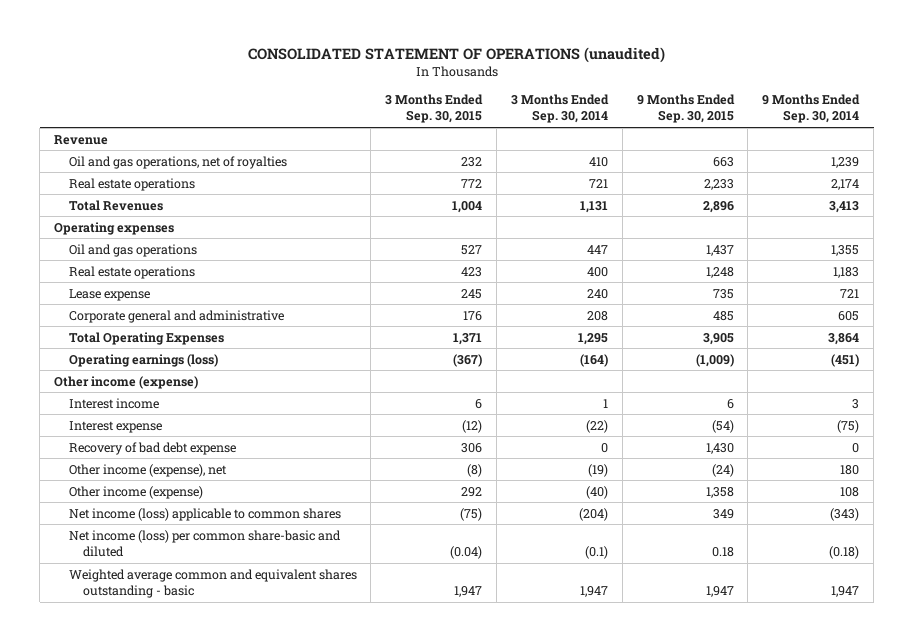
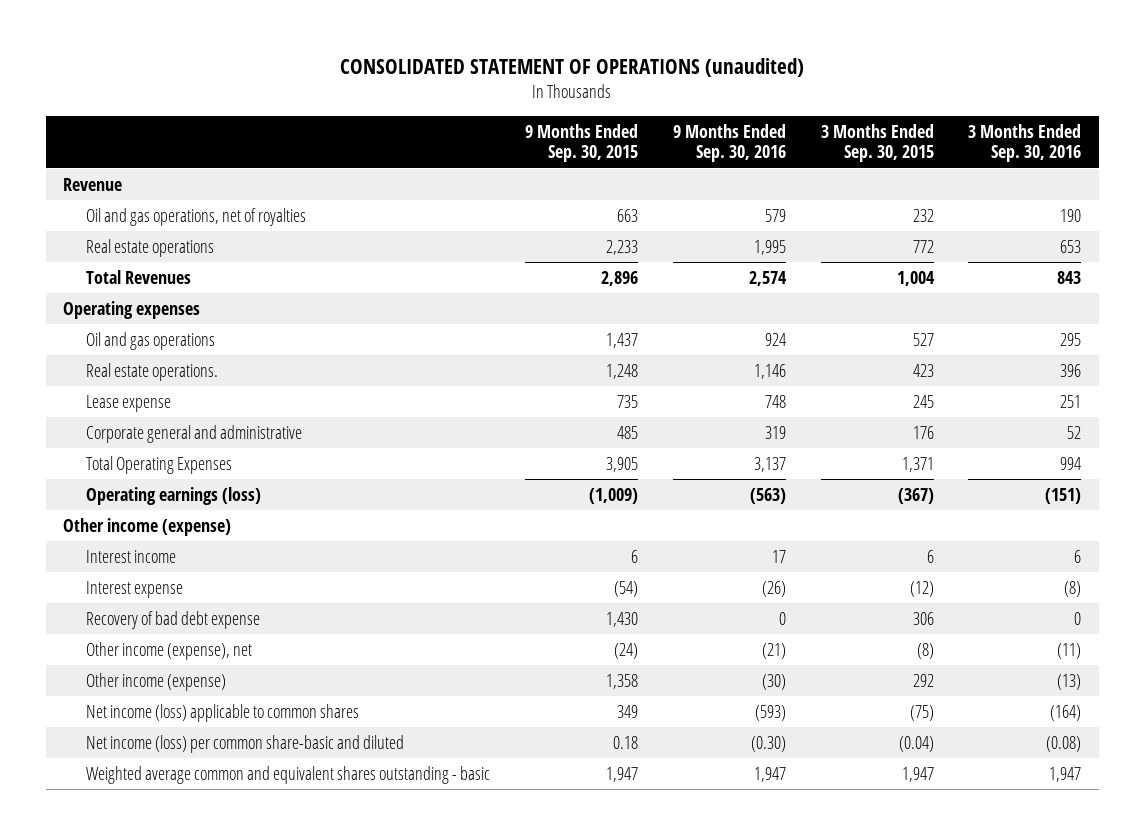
[510,94,609,124] 3 Months Ended Sep. 30, 2014 -> none
[762,94,861,124] 9 Months Ended Sep. 30, 2014 -> none
none -> [672,123,786,163] 9 Months Ended Sep. 30, 2016
none -> [968,123,1082,163] 3 Months Ended Sep. 30, 2016
[68,265,195,279] Real estate operations -> [85,363,218,382] Real estate operations.

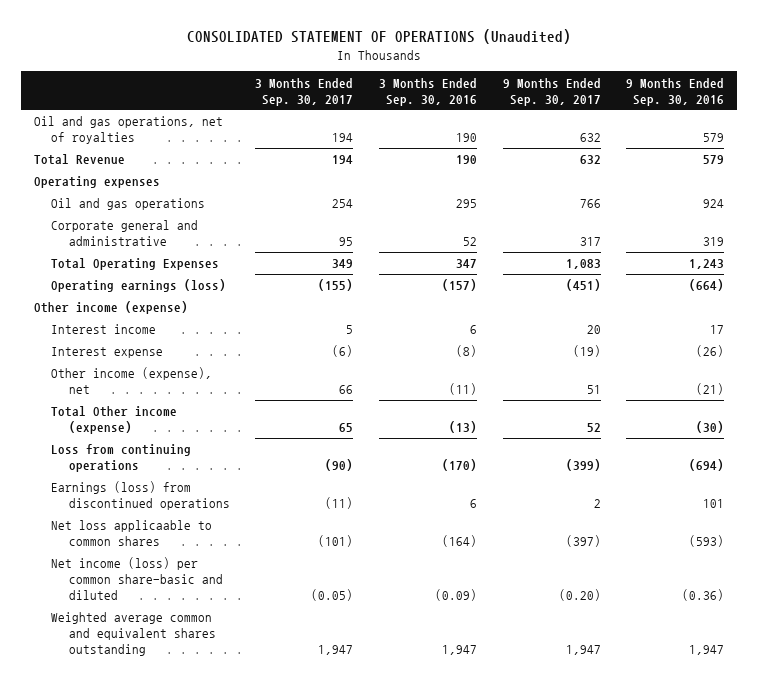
[340,57,805,77] CONSOLIDATED STATEMENT OF OPERATIONS (unaudited) -> [187,29,572,45] CONSOLIDATED STATEMENT OF OPERATIONS (Unaudited)
[524,123,638,163] 9 Months Ended Sep. 30, 2015 -> none
[820,123,934,163] 3 Months Ended Sep. 30, 2015 -> none
none -> [255,77,354,106] 3 Months Ended Sep. 30, 2017
none -> [502,77,601,106] 9 Months Ended Sep. 30, 2017
[63,178,123,192] Revenue -> none
[85,239,214,258] Real estate operations -> none
[85,270,191,285] Total Revenues -> [34,154,126,166] Total Revenue
[748,271,787,287] 2,574 -> [703,155,725,165] 579
[1057,271,1082,285] 843 -> [455,155,477,165] 190
[85,363,218,382] Real estate operations. -> none
[85,395,171,413] Lease expense -> none
[753,457,786,473] 3,137 -> [689,259,725,270] 1,243
[1060,457,1082,471] 994 -> [455,259,477,269] 347
[749,488,786,505] (563) -> [689,279,725,292] (664)
[1045,488,1082,505] (151) -> [441,279,477,292] (157)
[85,611,260,630] Recovery of bad debt expense -> none
[85,673,226,692] Other income (expense) -> [51,406,178,435] Total Other income (expense)
none -> [51,444,192,473] Loss from continuing operations
none -> [51,481,230,511] Earnings (loss) from discontinued operations
[85,704,359,723] Net income (loss) applicable to common shares -> [51,520,213,547] Net loss applicaable to common shares
[750,736,786,753] (0.30) -> [682,589,725,602] (0.36)
[1046,736,1082,753] (0.08) -> [434,589,477,602] (0.09)
[85,766,490,785] Weighted average common and equivalent shares outstanding - basic -> [51,612,216,657] Weighted average common and equivalent shares outstanding

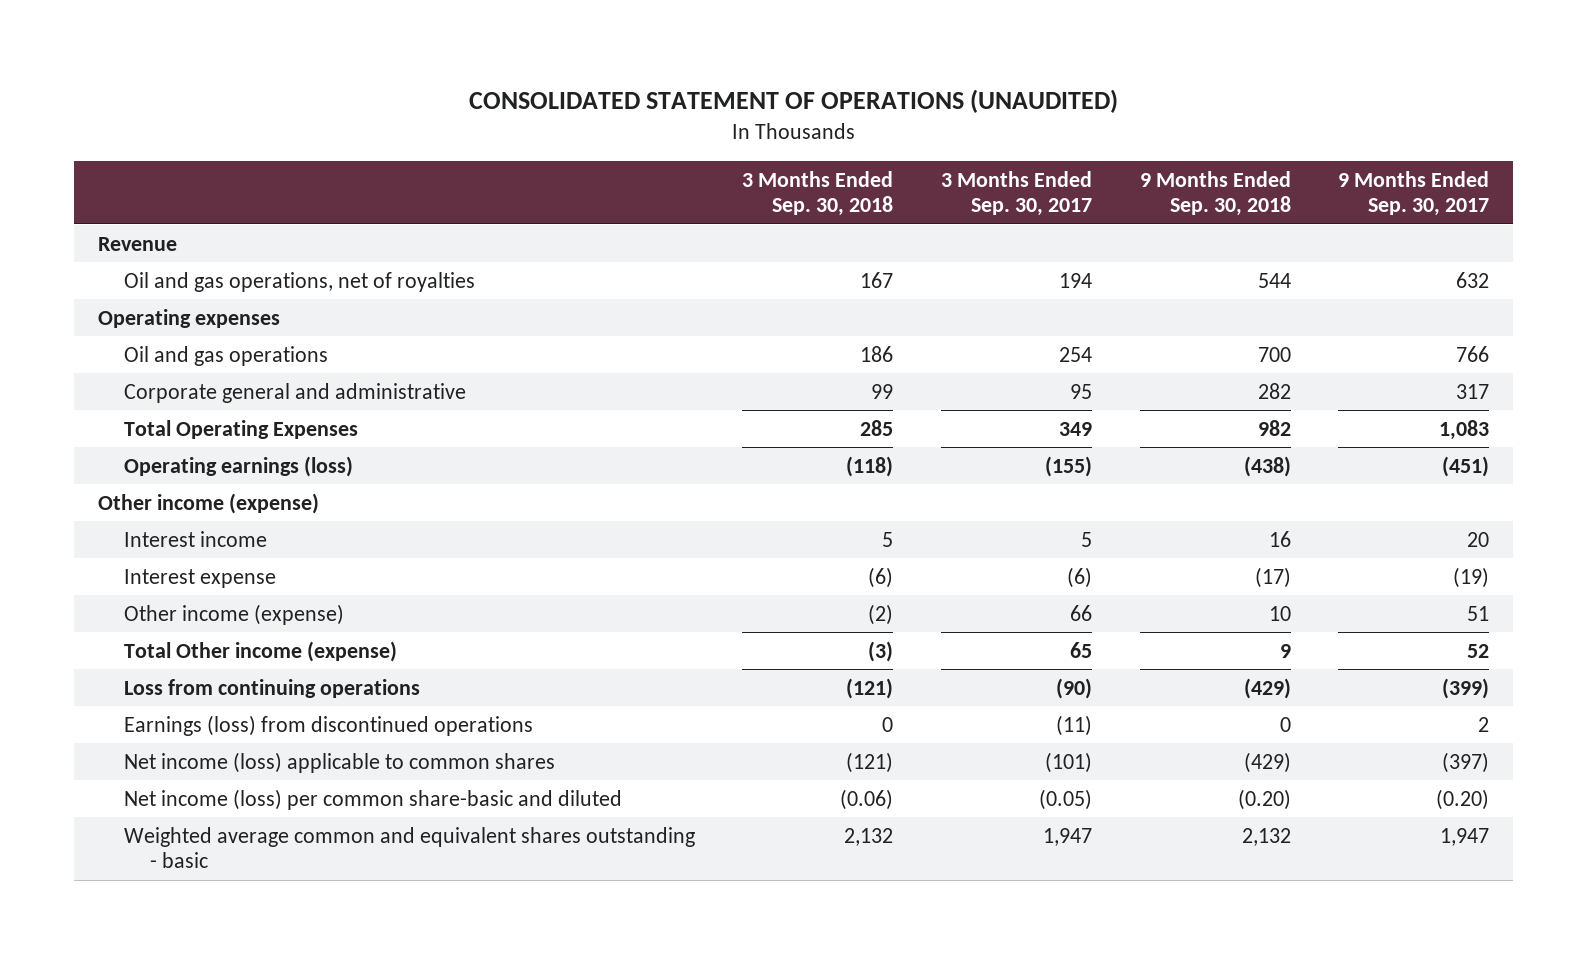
[187,29,572,45] CONSOLIDATED STATEMENT OF OPERATIONS (Unaudited) -> [468,88,1118,113] CONSOLIDATED STATEMENT OF OPERATIONS (UNAUDITED)
[378,77,477,106] 3 Months Ended Sep. 30, 2016 -> none
[626,77,725,106] 9 Months Ended Sep. 30, 2016 -> none
none -> [742,170,894,217] 3 Months Ended Sep. 30, 2018
none -> [1139,170,1291,217] 9 Months Ended Sep. 30, 2018
none -> [97,236,177,251] Revenue
[34,154,126,166] Total Revenue -> none
[51,367,213,395] Other income (expense), net -> [123,603,344,625] Other income (expense)
[51,520,213,547] Net loss applicaable to common shares -> [123,751,555,773] Net income (loss) applicable to common shares
[51,612,216,657] Weighted average common and equivalent shares outstanding -> [123,826,695,869] Weighted average common and equivalent shares outstanding - basic

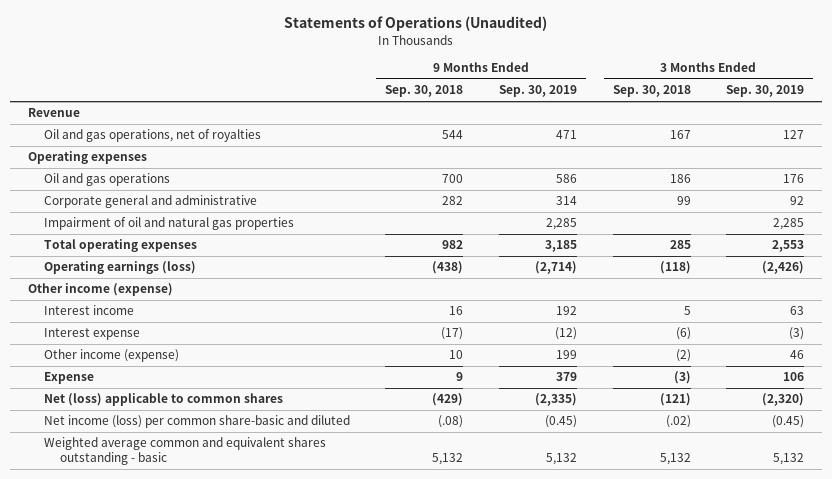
[468,88,1118,113] CONSOLIDATED STATEMENT OF OPERATIONS (UNAUDITED) -> [283,16,547,32] Statements of Operations (Unaudited)
[941,170,1093,217] 3 Months Ended Sep. 30, 2017 -> none
[1338,170,1490,217] 9 Months Ended Sep. 30, 2017 -> none
none -> [498,85,577,98] Sep. 30, 2019
none -> [726,85,805,98] Sep. 30, 2019
none -> [43,217,294,231] Impairment of oil and natural gas properties
[123,419,358,439] Total Operating Expenses -> [43,239,197,253] Total operating expenses
[123,640,397,662] Total Other income (expense) -> none
[123,714,533,736] Earnings (loss) from discontinued operations -> none
[123,751,555,773] Net income (loss) applicable to common shares -> none
none -> [43,372,94,385] Expense
[123,678,420,698] Loss from continuing operations -> [43,393,283,407] Net (loss) applicable to common shares
[840,788,894,810] (0.06) -> [665,415,691,429] (.02)
[1237,788,1291,810] (0.20) -> [438,415,464,429] (.08)
[844,827,894,846] 2,132 -> [659,453,691,466] 5,132
[1241,827,1291,846] 2,132 -> [432,453,464,466] 5,132

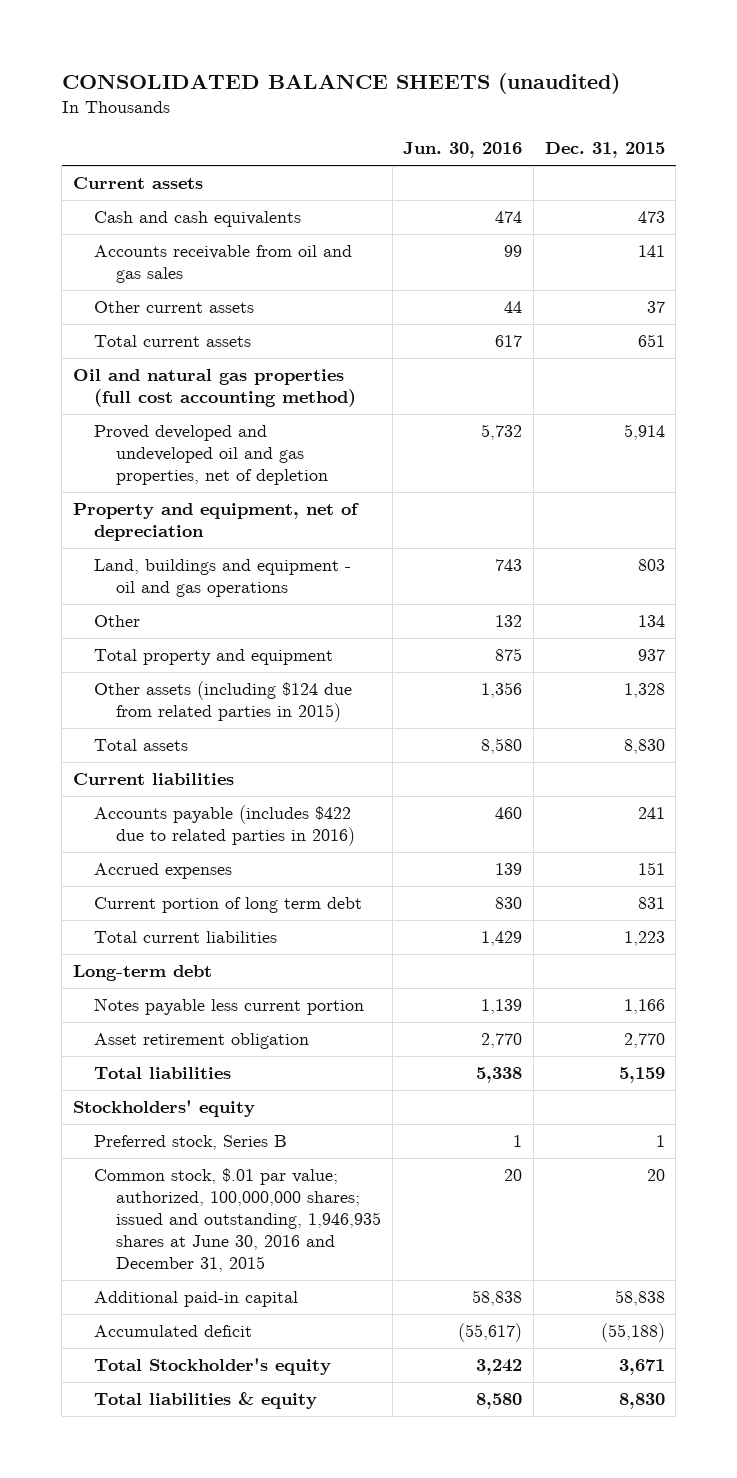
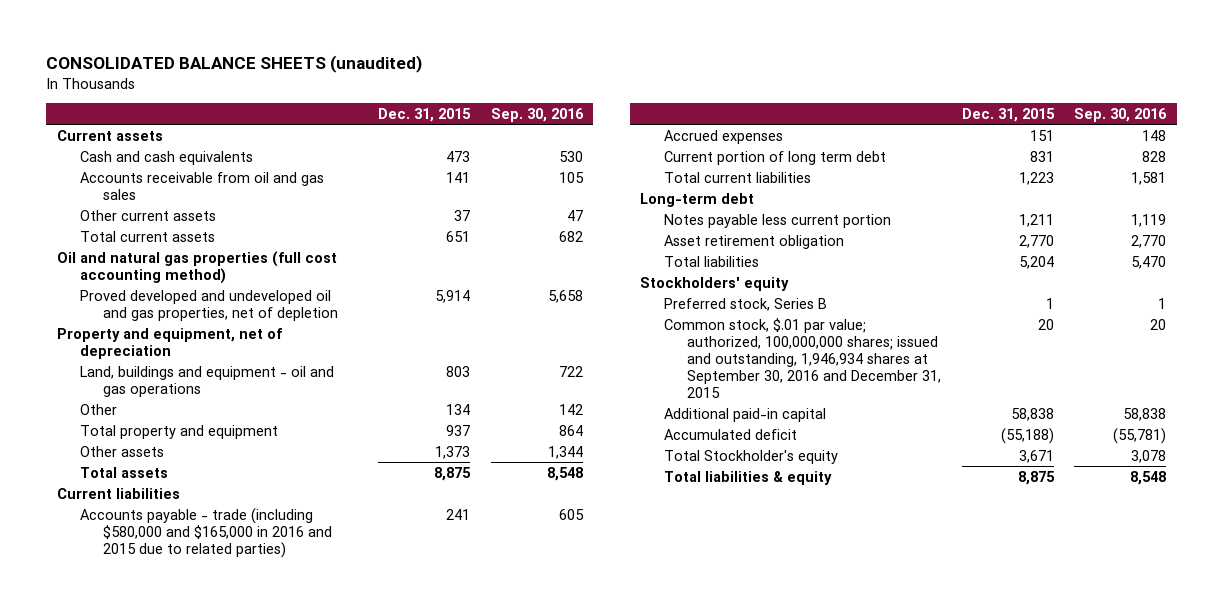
[403,142,523,159] Jun. 30, 2016 -> none
none -> [490,108,584,123] Sep. 30, 2016
[94,681,353,723] Other assets (including $124 due from related parties in 2015) -> [79,445,164,457] Other assets
[623,683,665,699] 1,328 -> [434,445,470,459] 1,373
[623,739,665,755] 8,830 -> [433,466,471,481] 8,875
[94,805,356,847] Accounts payable (includes $422 due to related parties in 2016) -> [79,507,333,558] Accounts payable - trade (including $580,000 and $165,000 in 2016 and 2015 due to related parties)
[623,999,665,1015] 1,166 -> [1018,213,1054,227] 1,211
[618,1067,665,1084] 5,159 -> [1018,255,1054,269] 5,204
[94,1168,382,1273] Common stock, $.01 par value; authorized, 100,000,000 shares; issued and outstanding, 1,946,935 shares at June 30, 2016 and December 31, 2015 -> [663,317,941,398] Common stock, $.01 par value; authorized, 100,000,000 shares; issued and outstanding, 1,946,934 shares at September 30, 2016 and December 31, 2015
[618,1393,665,1410] 8,830 -> [1017,470,1055,485] 8,875

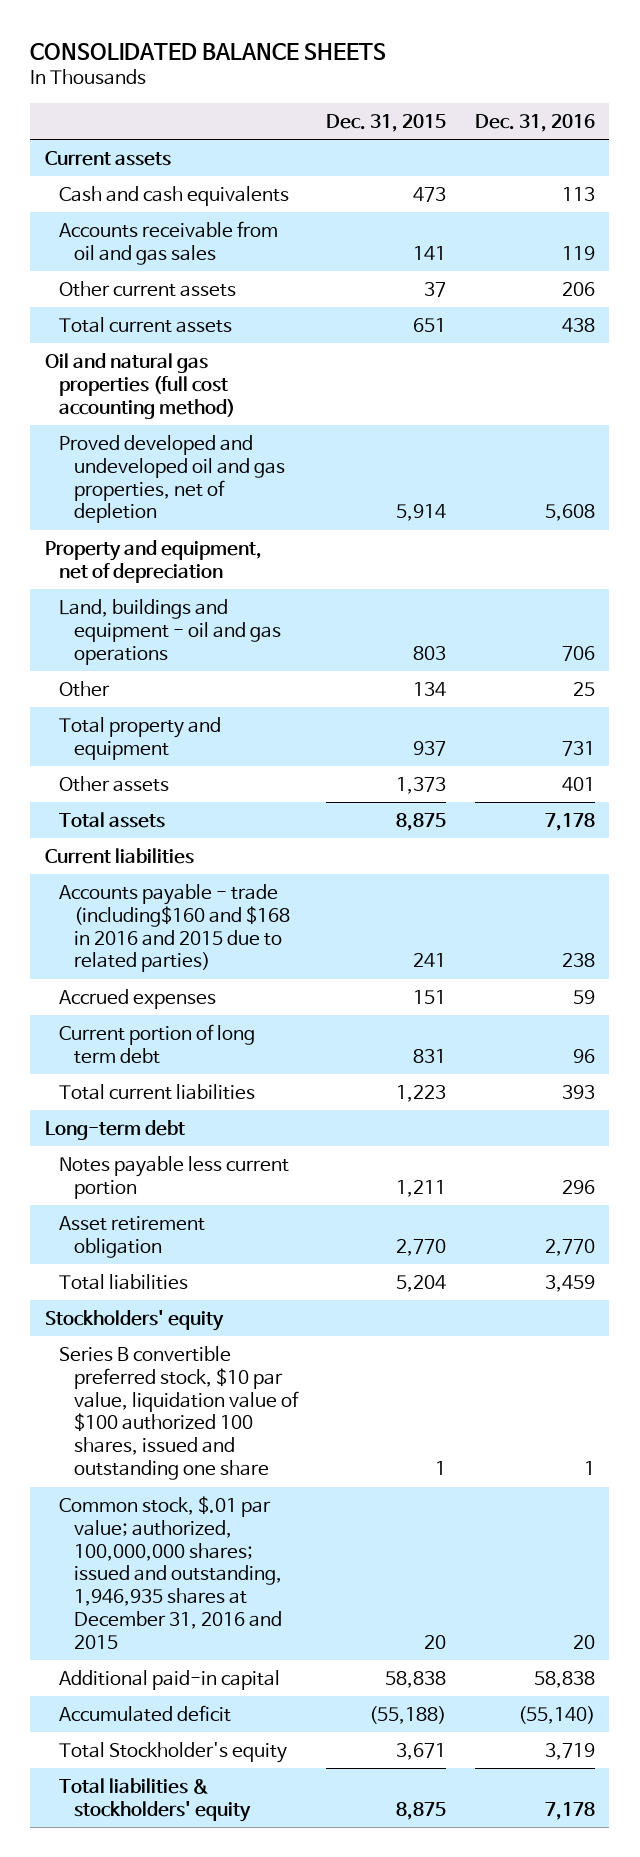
[46,54,423,73] CONSOLIDATED BALANCE SHEETS (unaudited) -> [30,43,387,61] CONSOLIDATED BALANCE SHEETS
[490,108,584,123] Sep. 30, 2016 -> none
none -> [474,113,595,132] Dec. 31, 2016
[79,507,333,558] Accounts payable - trade (including $580,000 and $165,000 in 2016 and 2015 due to related parties) -> [59,883,291,973] Accounts payable - trade (including$160 and $168 in 2016 and 2015 due to related parties)
[663,297,827,311] Preferred stock, Series B -> [59,1345,300,1481] Series B convertible preferred stock, $10 par value, liquidation value of $100 authorized 100 shares, issued and outstanding one share
[663,317,941,398] Common stock, $.01 par value; authorized, 100,000,000 shares; issued and outstanding, 1,946,934 shares at September 30, 2016 and December 31, 2015 -> [59,1495,283,1649] Common stock, $.01 par value; authorized, 100,000,000 shares; issued and outstanding, 1,946,935 shares at December 31, 2016 and 2015
[663,470,832,485] Total liabilities & equity -> [59,1777,252,1822] Total liabilities & stockholders' equity

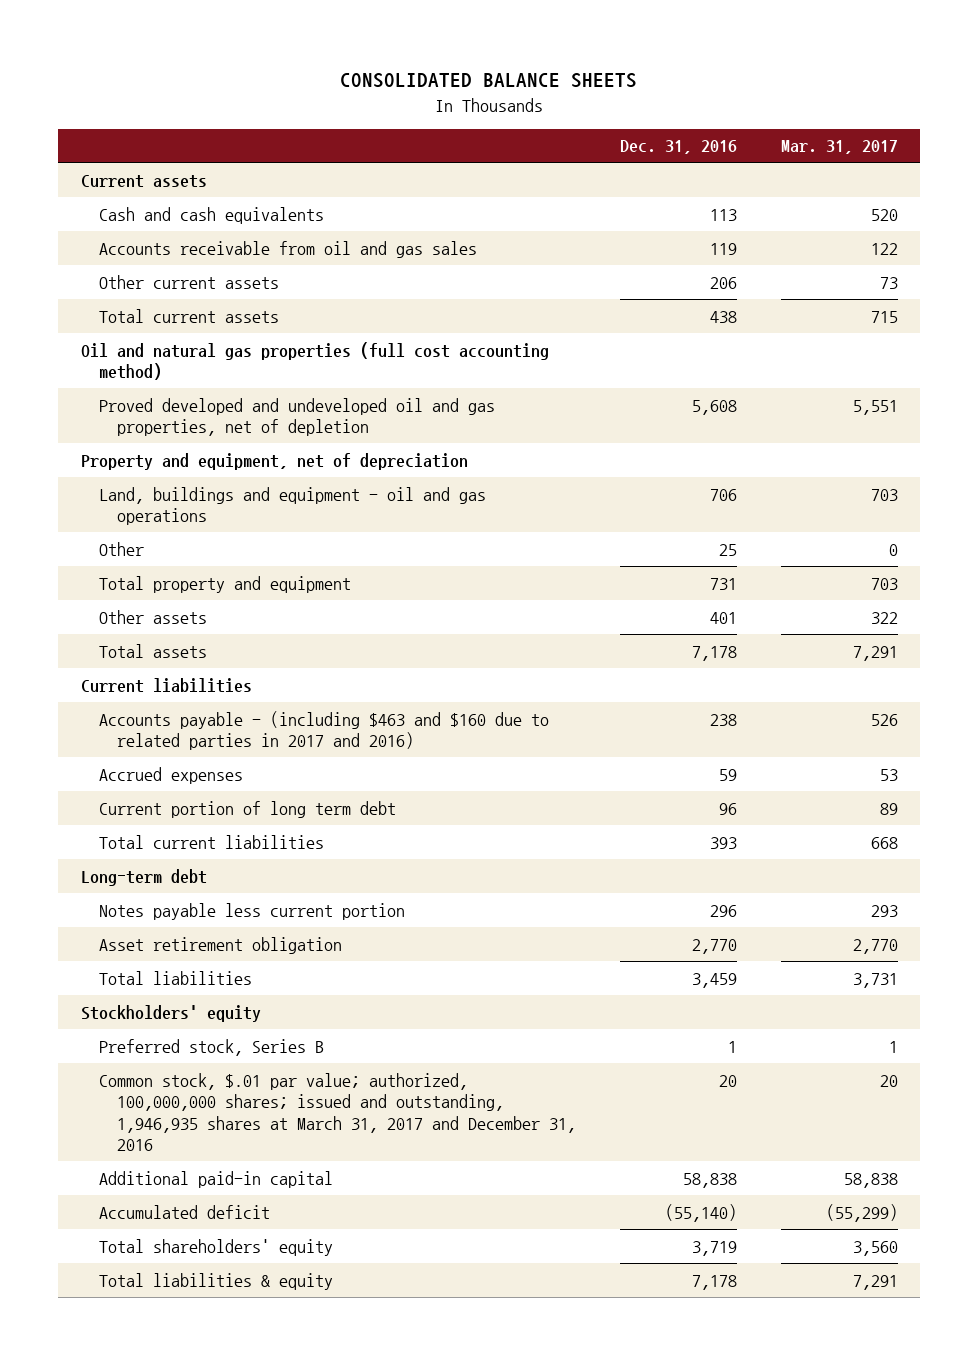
[326,113,447,132] Dec. 31, 2015 -> none
none -> [780,140,898,155] Mar. 31, 2017
[59,883,291,973] Accounts payable - trade (including$160 and $168 in 2016 and 2015 due to related parties) -> [98,710,549,751] Accounts payable - (including $463 and $160 due to related parties in 2017 and 2016)
[59,1345,300,1481] Series B convertible preferred stock, $10 par value, liquidation value of $100 authorized 100 shares, issued and outstanding one share -> [98,1038,324,1056] Preferred stock, Series B
[59,1495,283,1649] Common stock, $.01 par value; authorized, 100,000,000 shares; issued and outstanding, 1,946,935 shares at December 31, 2016 and 2015 -> [98,1072,576,1152] Common stock, $.01 par value; authorized, 100,000,000 shares; issued and outstanding, 1,946,935 shares at March 31, 2017 and December 31, 2016
[59,1741,288,1763] Total Stockholder's equity -> [98,1238,333,1256] Total shareholders' equity
[59,1777,252,1822] Total liabilities & stockholders' equity -> [98,1272,333,1290] Total liabilities & equity

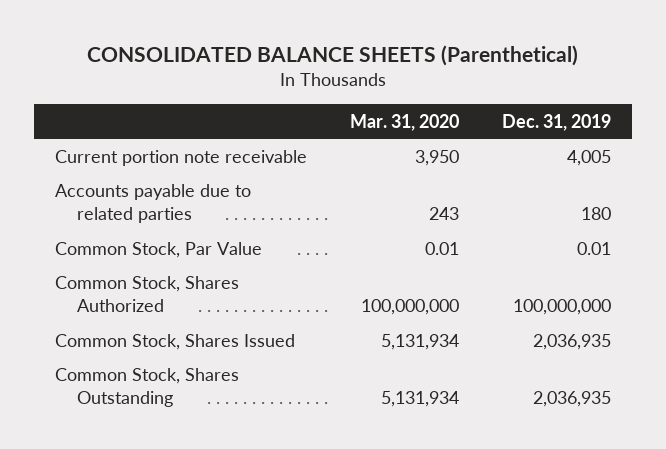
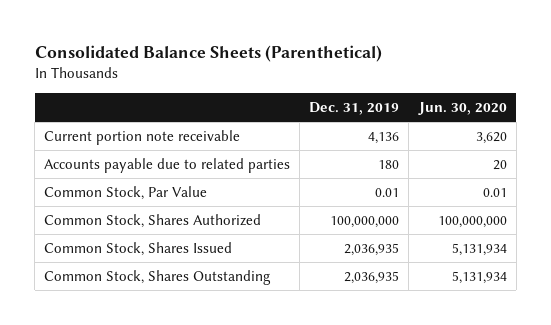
[86,44,578,66] CONSOLIDATED BALANCE SHEETS (Parenthetical) -> [34,45,382,63] Consolidated Balance Sheets (Parenthetical)
[349,113,459,131] Mar. 31, 2020 -> none
none -> [417,102,507,116] Jun. 30, 2020
[566,149,611,166] 4,005 -> [368,131,400,144] 4,136

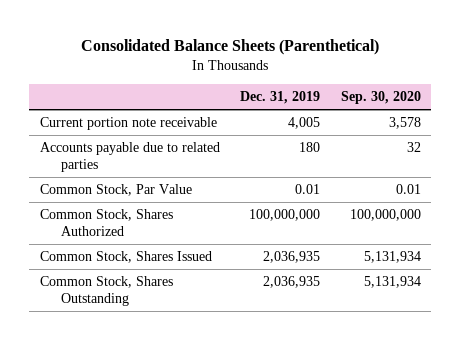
[417,102,507,116] Jun. 30, 2020 -> none
none -> [340,91,421,105] Sep. 30, 2020
[368,131,400,144] 4,136 -> [288,117,321,130] 4,005

